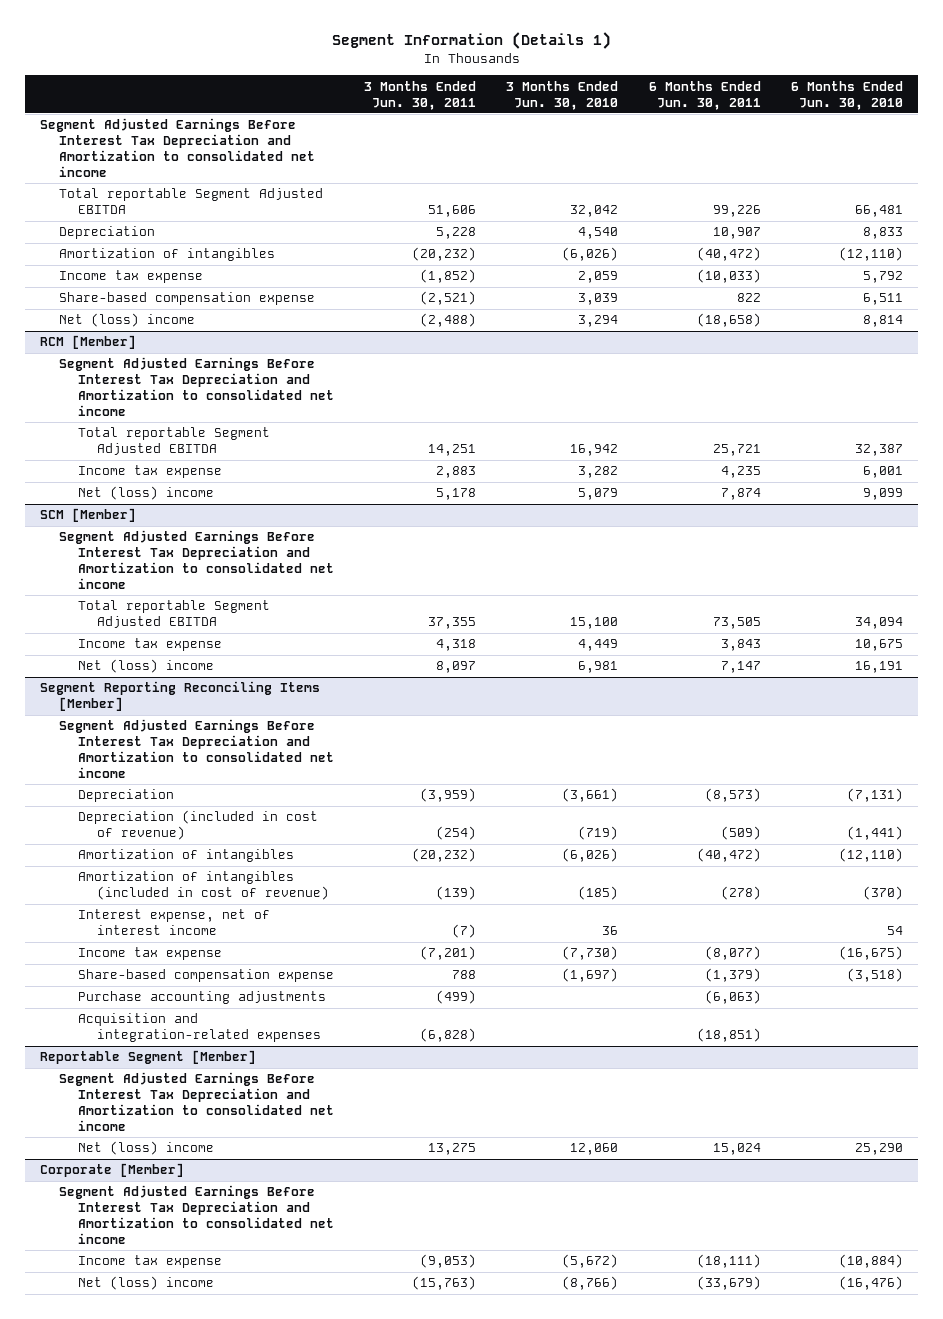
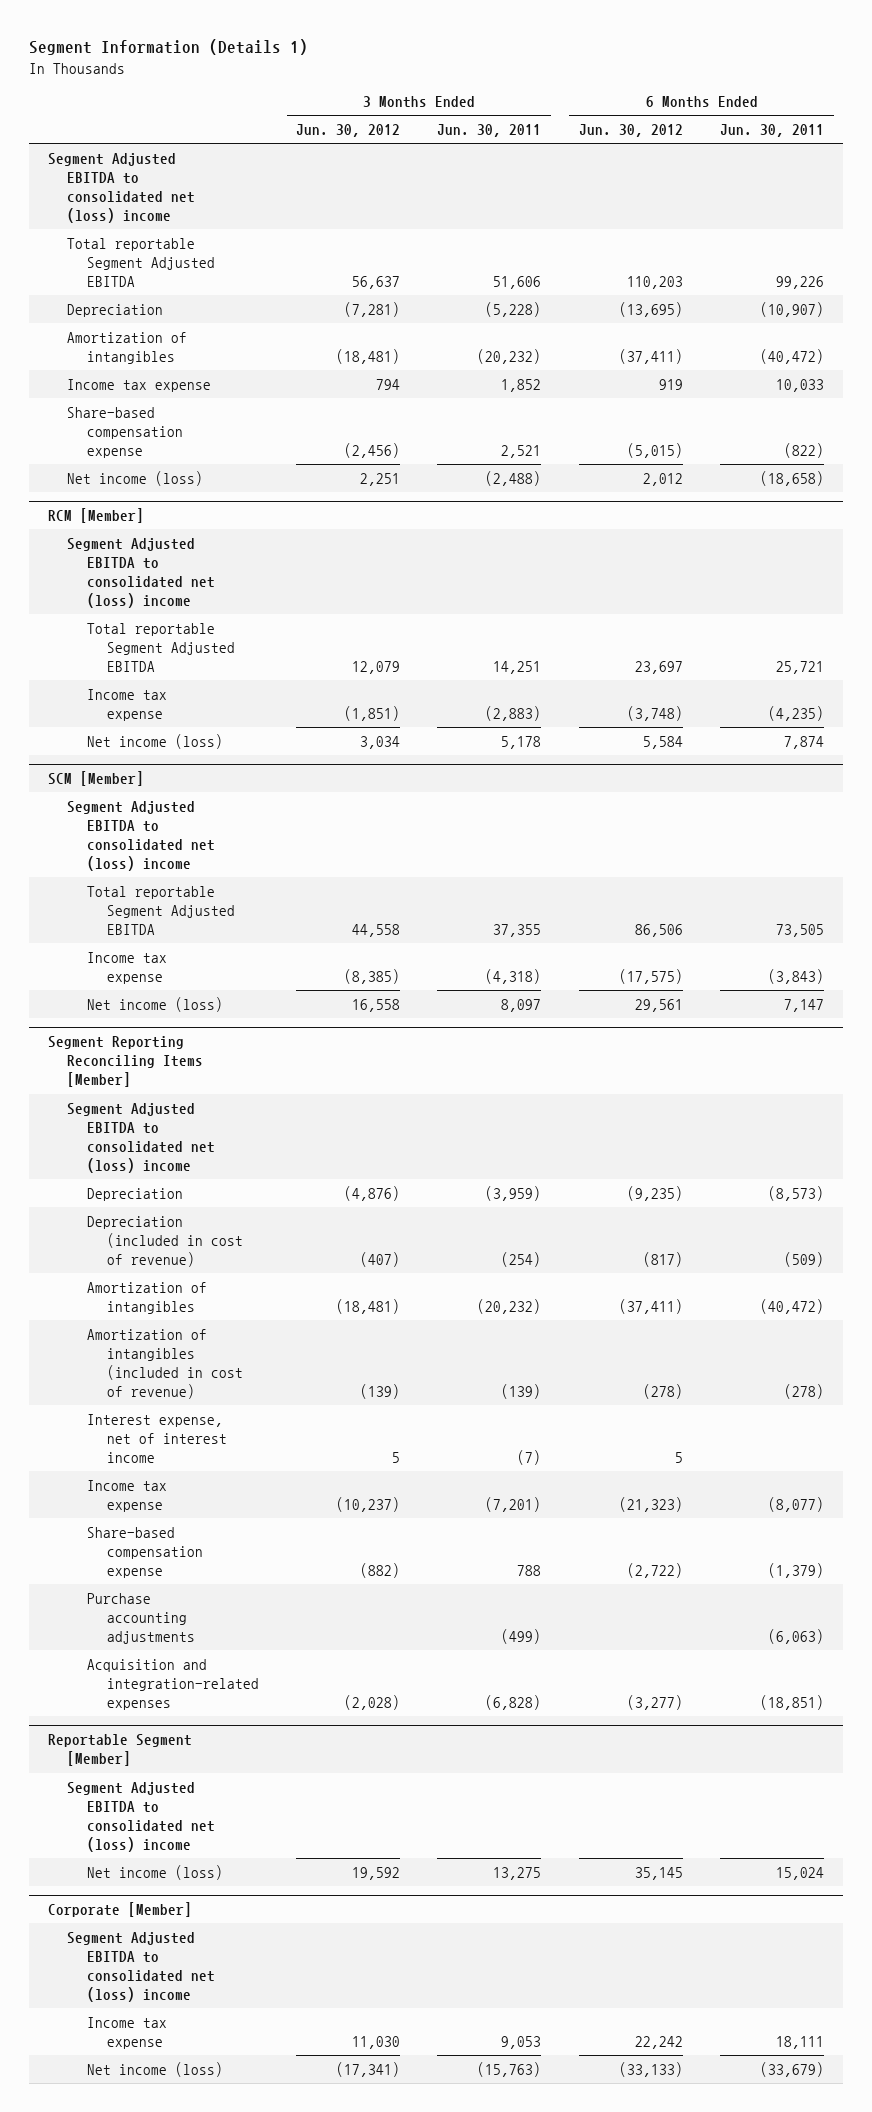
[506,80,619,110] 3 Months Ended Jun. 30, 2010 -> none
[790,80,903,110] 6 Months Ended Jun. 30, 2010 -> none
none -> [295,124,400,138] Jun. 30, 2012
none -> [578,124,683,138] Jun. 30, 2012
[40,118,316,177] Segment Adjusted Earnings Before Interest Tax Depreciation and Amortization to consolidated net income -> [47,152,196,224] Segment Adjusted EBITDA to consolidated net (loss) income
[436,227,477,240] 5,228 -> [485,301,542,317] (5,228)
[712,227,761,240] 10,907 -> [760,301,825,317] (10,907)
[420,269,477,284] (1,852) -> [501,378,542,392] 1,852
[696,269,761,284] (10,033) -> [776,378,825,392] 10,033
[420,291,477,306] (2,521) -> [501,444,542,458] 2,521
[736,293,761,303] 822 -> [784,442,825,458] (822)
[59,313,196,328] Net (loss) income -> [67,470,204,486] Net income (loss)
[59,357,334,416] Segment Adjusted Earnings Before Interest Tax Depreciation and Amortization to consolidated net income -> [67,537,215,609] Segment Adjusted EBITDA to consolidated net (loss) income
[436,466,477,479] 2,883 -> [485,705,542,721] (2,883)
[720,466,761,479] 4,235 -> [768,705,825,721] (4,235)
[77,486,214,501] Net (loss) income -> [86,733,223,749] Net income (loss)
[59,530,334,589] Segment Adjusted Earnings Before Interest Tax Depreciation and Amortization to consolidated net income -> [67,800,215,872] Segment Adjusted EBITDA to consolidated net (loss) income
[436,639,477,652] 4,318 -> [485,968,542,984] (4,318)
[720,639,761,652] 3,843 -> [768,968,825,984] (3,843)
[77,659,214,674] Net (loss) income -> [86,996,223,1012] Net income (loss)
[59,719,334,778] Segment Adjusted Earnings Before Interest Tax Depreciation and Amortization to consolidated net income -> [67,1102,215,1174] Segment Adjusted EBITDA to consolidated net (loss) income
[59,1072,334,1131] Segment Adjusted Earnings Before Interest Tax Depreciation and Amortization to consolidated net income -> [67,1781,215,1853] Segment Adjusted EBITDA to consolidated net (loss) income
[77,1141,214,1156] Net (loss) income -> [86,1864,223,1880] Net income (loss)
[59,1185,334,1244] Segment Adjusted Earnings Before Interest Tax Depreciation and Amortization to consolidated net income -> [67,1931,215,2003] Segment Adjusted EBITDA to consolidated net (loss) income
[420,1254,477,1269] (9,053) -> [501,2035,542,2049] 9,053
[696,1254,761,1269] (18,111) -> [776,2035,825,2049] 18,111
[77,1276,214,1291] Net (loss) income -> [86,2061,223,2077] Net income (loss)

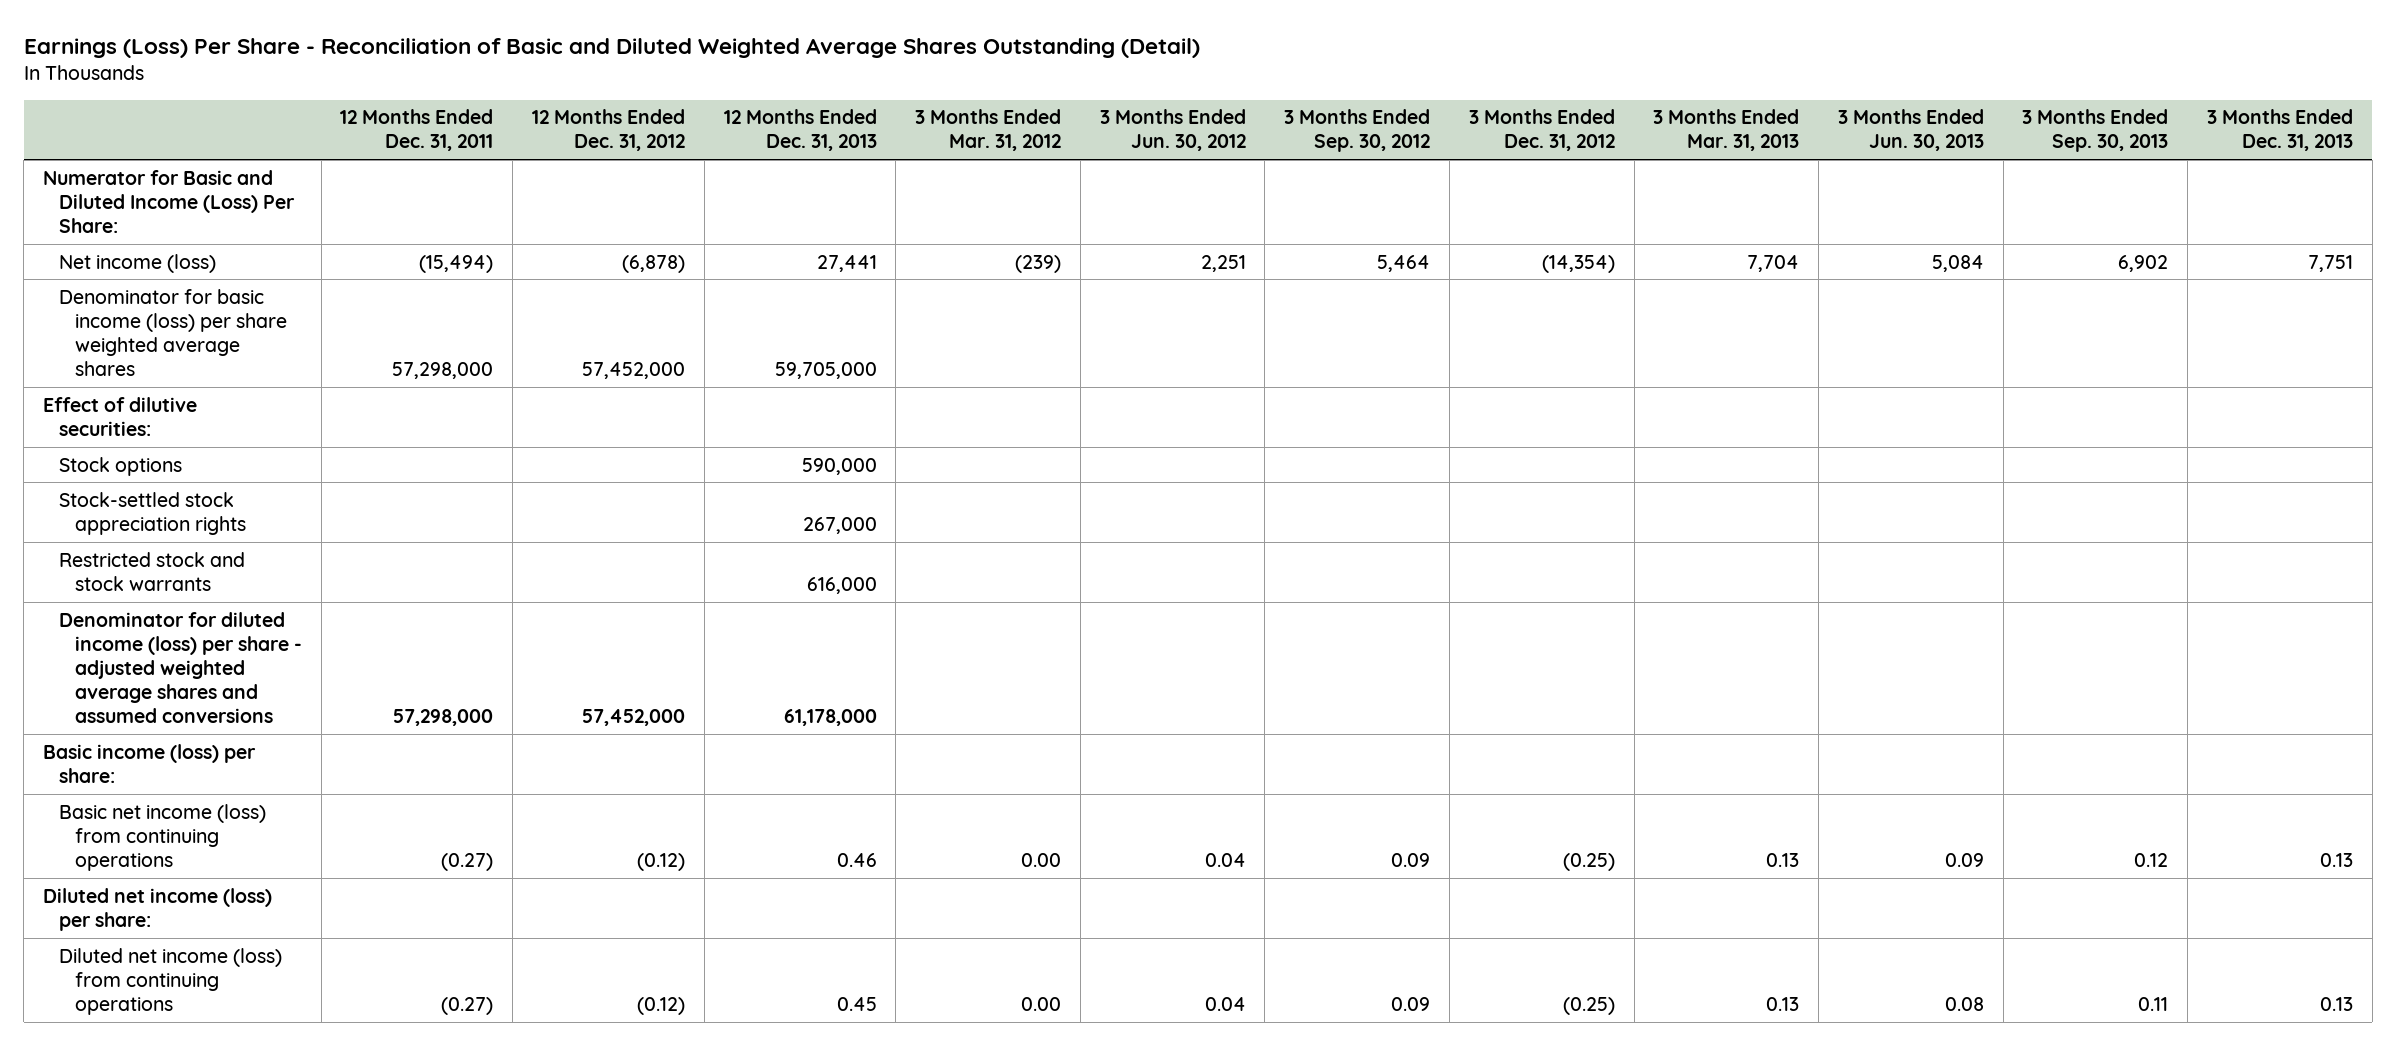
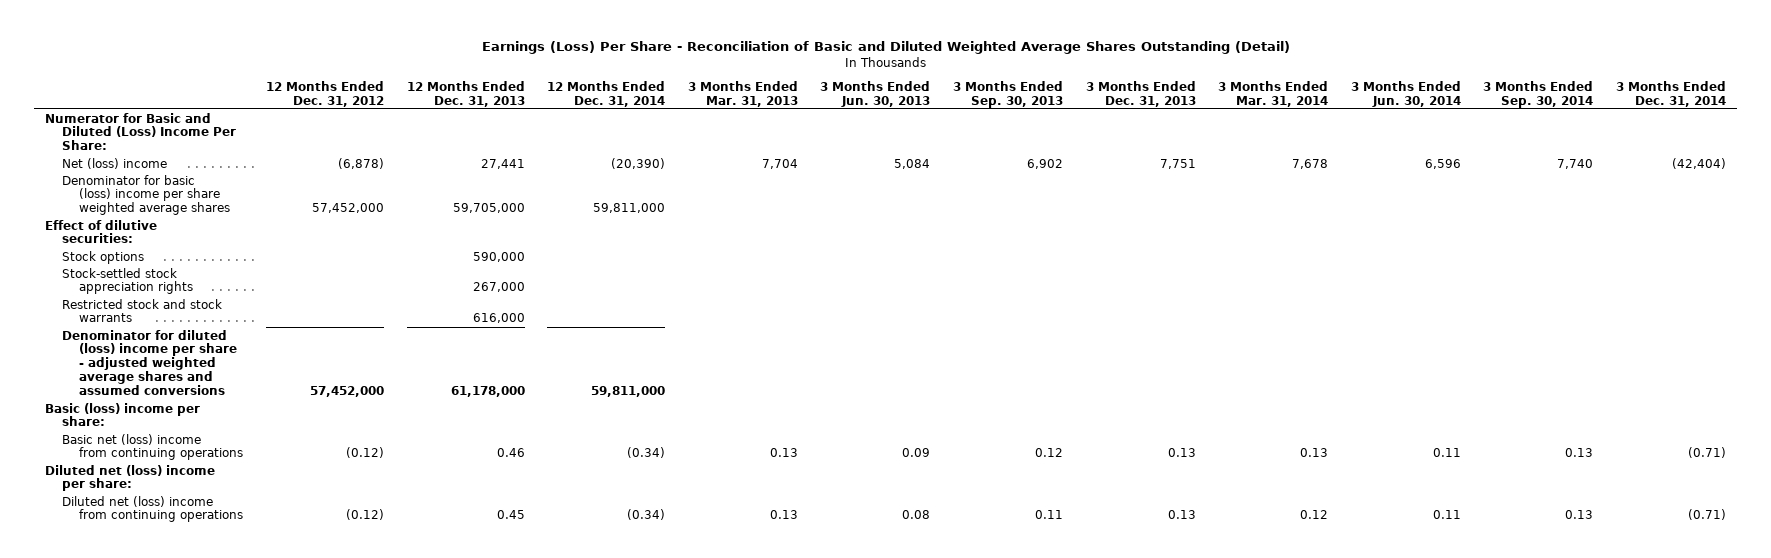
[340,109,494,152] 12 Months Ended Dec. 31, 2011 -> none
[915,109,1062,152] 3 Months Ended Mar. 31, 2012 -> none
[1099,109,1246,152] 3 Months Ended Jun. 30, 2012 -> none
[1284,109,1431,153] 3 Months Ended Sep. 30, 2012 -> none
[1468,109,1615,152] 3 Months Ended Dec. 31, 2012 -> none
none -> [547,80,666,107] 12 Months Ended Dec. 31, 2014
none -> [1218,80,1329,107] 3 Months Ended Mar. 31, 2014
none -> [1350,80,1461,107] 3 Months Ended Jun. 30, 2014
none -> [1483,80,1594,108] 3 Months Ended Sep. 30, 2014
none -> [1616,80,1727,107] 3 Months Ended Dec. 31, 2014
[42,169,295,233] Numerator for Basic and Diluted Income (Loss) Per Share: -> [45,112,237,151] Numerator for Basic and Diluted (Loss) Income Per Share:
[58,253,216,273] Net income (loss) -> [62,157,168,169] Net (loss) income
[58,288,287,377] Denominator for basic income (loss) per share weighted average shares -> [62,174,231,216] Denominator for basic (loss) income per share weighted average shares
[58,611,302,724] Denominator for diluted income (loss) per share - adjusted weighted average shares and assumed conversions -> [62,329,238,396] Denominator for diluted (loss) income per share - adjusted weighted average shares and assumed conversions
[42,743,256,783] Basic income (loss) per share: -> [45,402,201,427] Basic (loss) income per share:
[58,803,266,871] Basic net income (loss) from continuing operations -> [62,433,244,461] Basic net (loss) income from continuing operations
[42,887,272,931] Diluted net income (loss) per share: -> [45,464,216,492] Diluted net (loss) income per share:
[58,947,282,1015] Diluted net income (loss) from continuing operations -> [62,495,244,523] Diluted net (loss) income from continuing operations

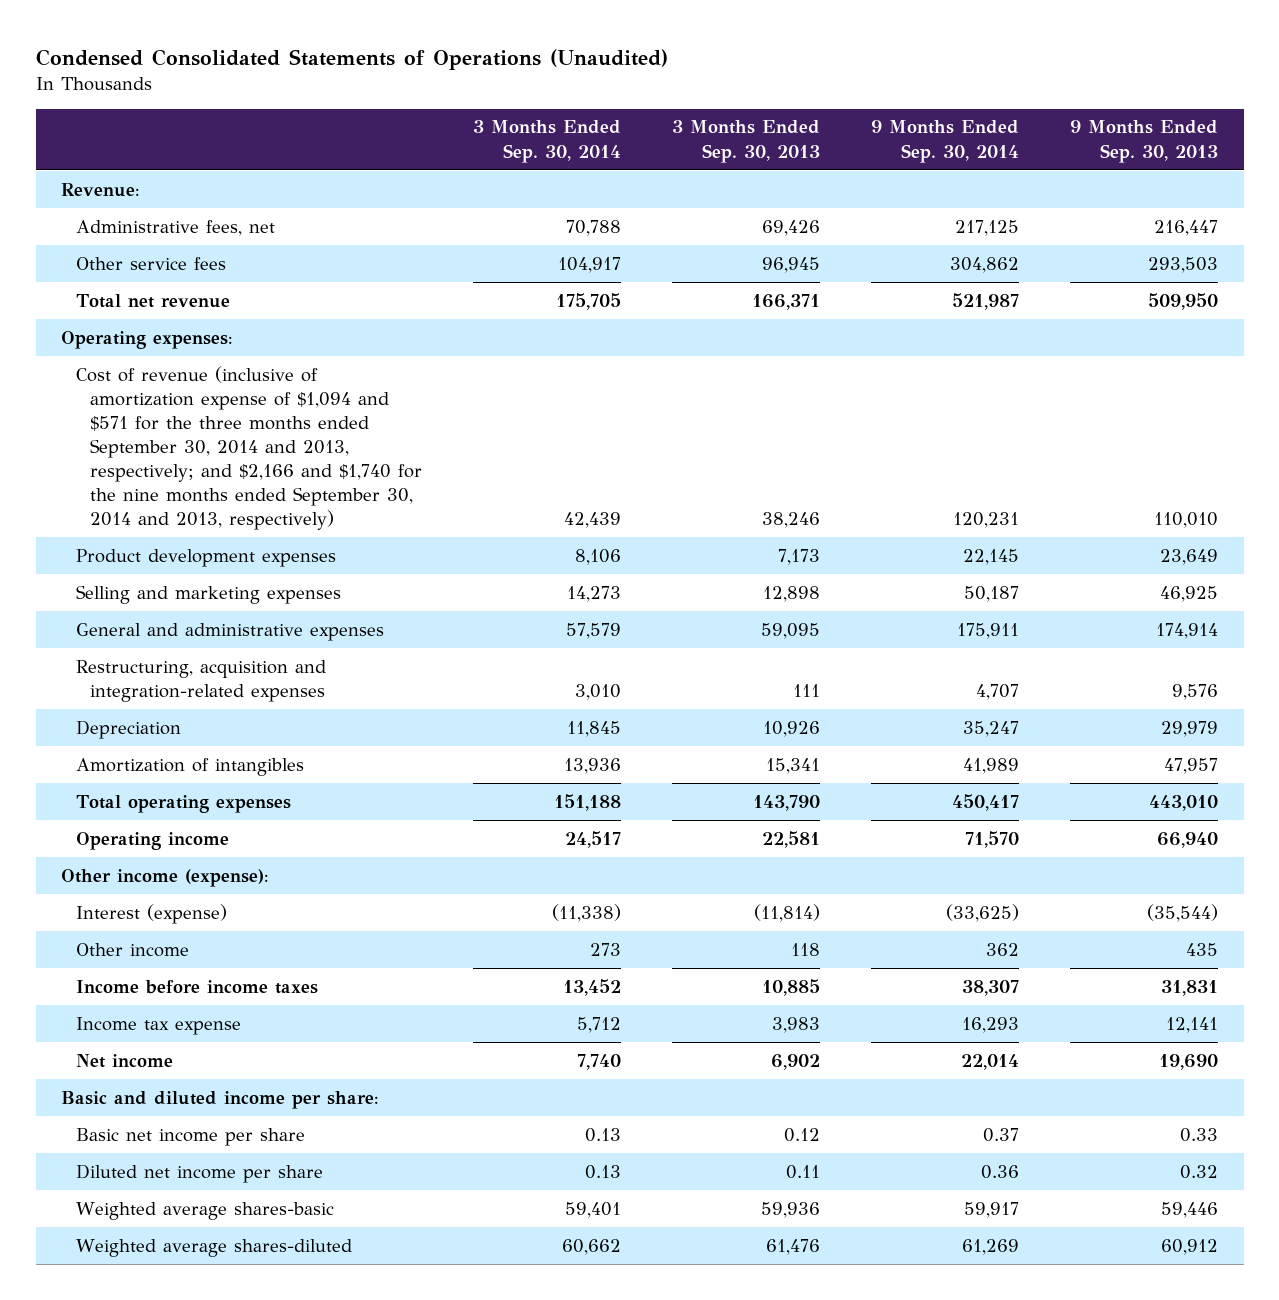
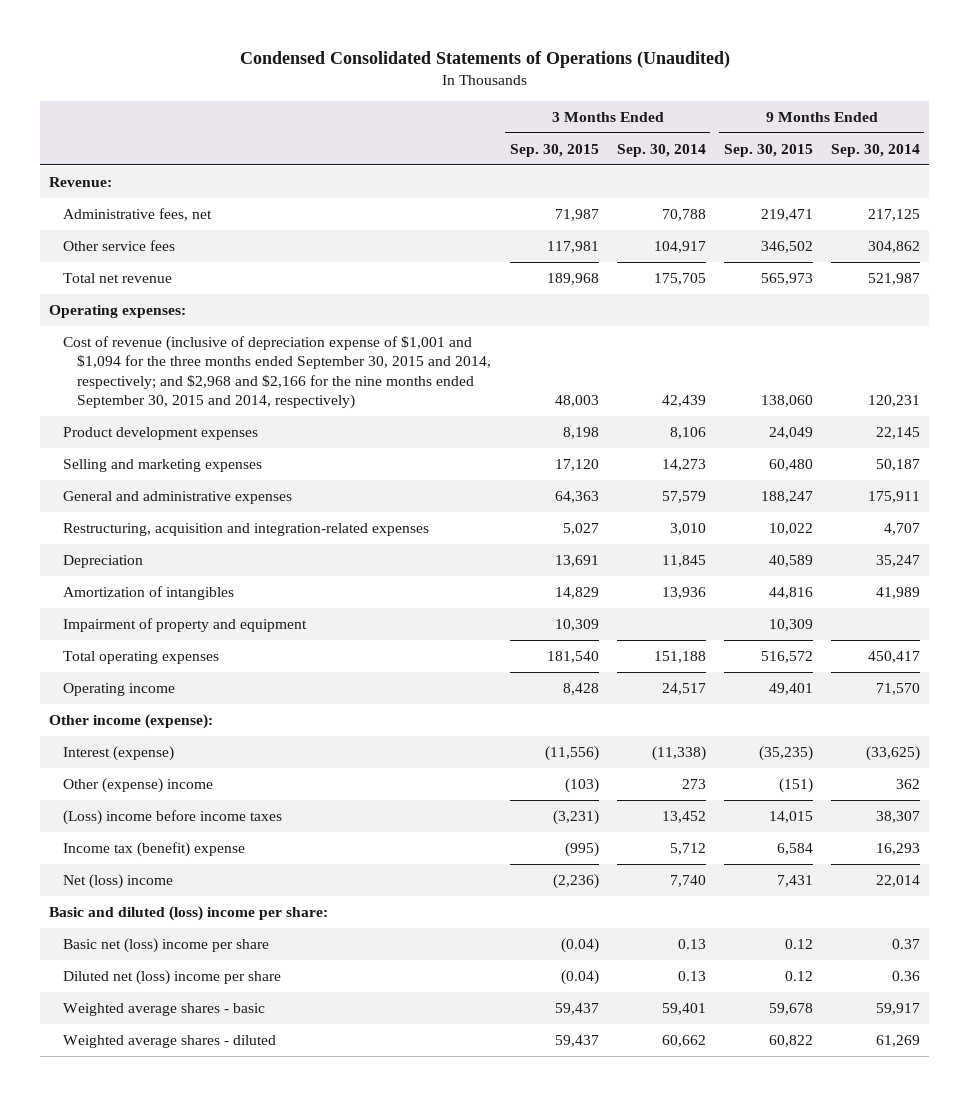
[672,120,821,163] 3 Months Ended Sep. 30, 2013 -> none
[1070,120,1219,163] 9 Months Ended Sep. 30, 2013 -> none
none -> [509,143,599,157] Sep. 30, 2015
none -> [723,143,813,157] Sep. 30, 2015
[75,365,423,531] Cost of revenue (inclusive of amortization expense of $1,094 and $571 for the three months ended September 30, 2014 and 2013, respectively; and $2,166 and $1,740 for the nine months ended September 30, 2014 and 2013, respectively) -> [63,335,492,410] Cost of revenue (inclusive of depreciation expense of $1,001 and $1,094 for the three months ended September 30, 2015 and 2014, respectively; and $2,968 and $2,166 for the nine months ended September 30, 2015 and 2014, respectively)
none -> [63,617,308,632] Impairment of property and equipment
[75,942,189,957] Other income -> [63,777,214,793] Other (expense) income
[75,979,318,994] Income before income taxes -> [63,809,283,825] (Loss) income before income taxes
[75,1016,241,1035] Income tax expense -> [63,841,246,857] Income tax (benefit) expense
[75,1053,173,1068] Net income -> [63,873,174,889] Net (loss) income
[60,1090,379,1109] Basic and diluted income per share: -> [49,905,329,921] Basic and diluted (loss) income per share:
[75,1127,305,1146] Basic net income per share -> [63,937,270,953] Basic net (loss) income per share
[75,1163,323,1183] Diluted net income per share -> [63,969,282,985] Diluted net (loss) income per share
[75,1201,334,1220] Weighted average shares-basic -> [63,1002,266,1016] Weighted average shares - basic
[75,1238,352,1257] Weighted average shares-diluted -> [63,1034,277,1048] Weighted average shares - diluted

